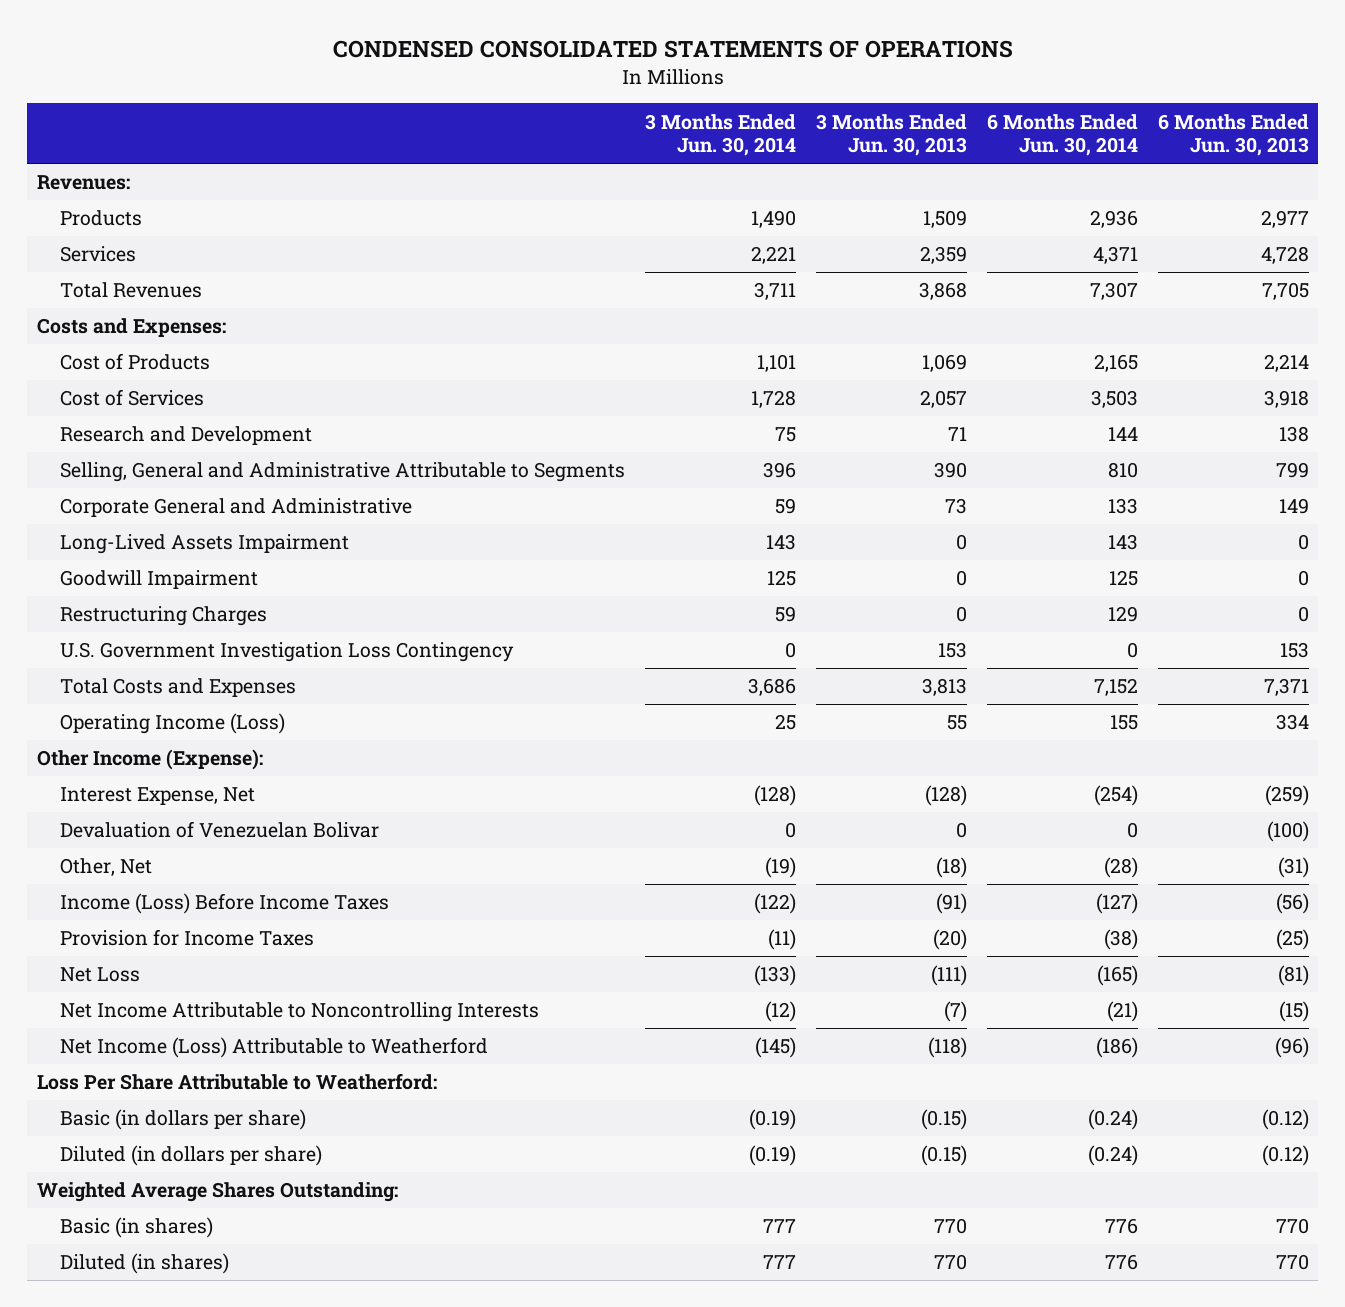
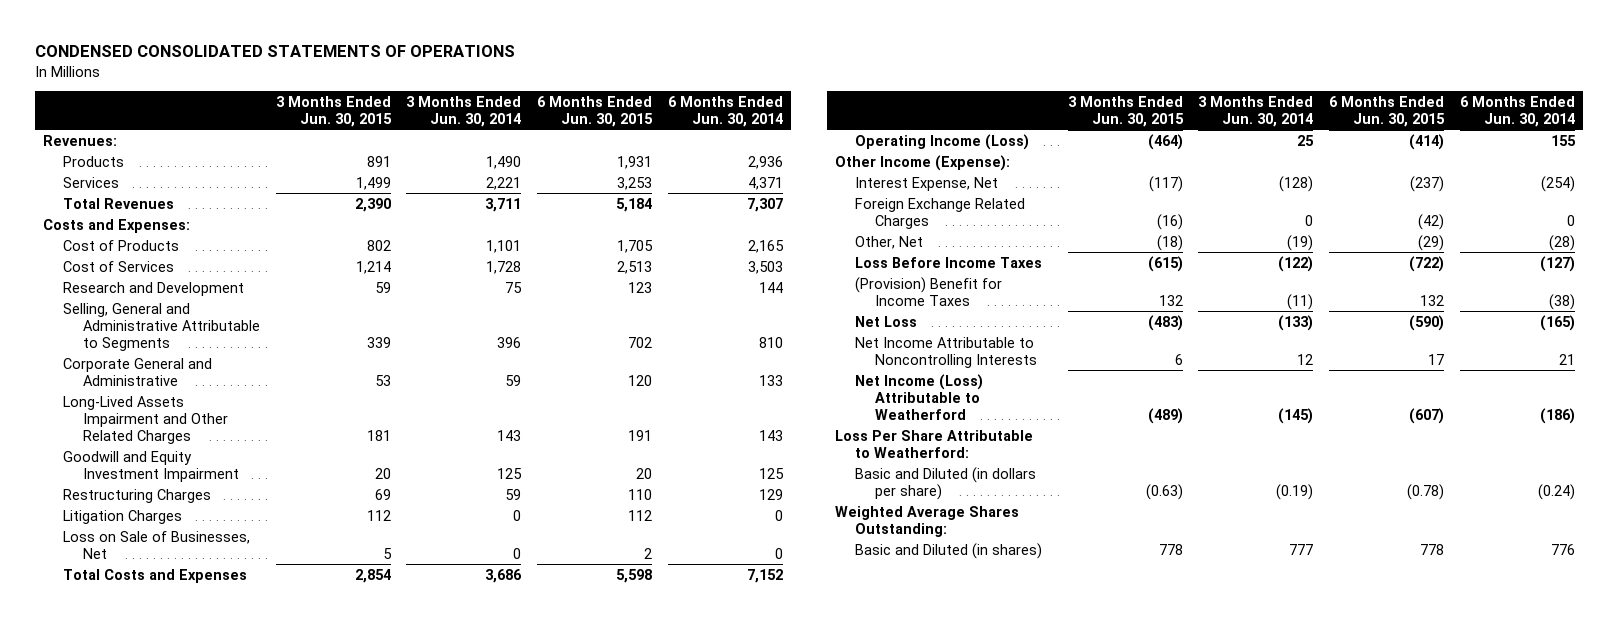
[815,113,967,156] 3 Months Ended Jun. 30, 2013 -> none
[1157,113,1309,156] 6 Months Ended Jun. 30, 2013 -> none
none -> [275,95,392,127] 3 Months Ended Jun. 30, 2015
none -> [537,95,654,127] 6 Months Ended Jun. 30, 2015
[60,534,350,555] Long-Lived Assets Impairment -> [62,395,228,444] Long-Lived Assets Impairment and Other Related Charges
[60,570,259,590] Goodwill Impairment -> [62,450,239,482] Goodwill and Equity Investment Impairment
[60,642,515,663] U.S. Government Investigation Loss Contingency -> [62,509,182,524] Litigation Charges
none -> [62,530,250,559] Loss on Sale of Businesses, Net
[60,821,380,839] Devaluation of Venezuelan Bolivar -> [854,197,1025,229] Foreign Exchange Related Charges
[60,893,390,915] Income (Loss) Before Income Taxes -> [854,256,1042,268] Loss Before Income Taxes
[60,929,315,947] Provision for Income Taxes -> [854,276,1002,306] (Provision) Benefit for Income Taxes
[764,1001,796,1023] (12) -> [1297,353,1314,365] 12
[1106,1001,1138,1023] (21) -> [1558,353,1575,365] 21
[60,1145,323,1167] Diluted (in dollars per share) -> none
[60,1109,307,1131] Basic (in dollars per share) -> [854,466,1036,500] Basic and Diluted (in dollars per share)
[60,1253,230,1275] Diluted (in shares) -> none
[60,1217,214,1239] Basic (in shares) -> [854,542,1042,559] Basic and Diluted (in shares)

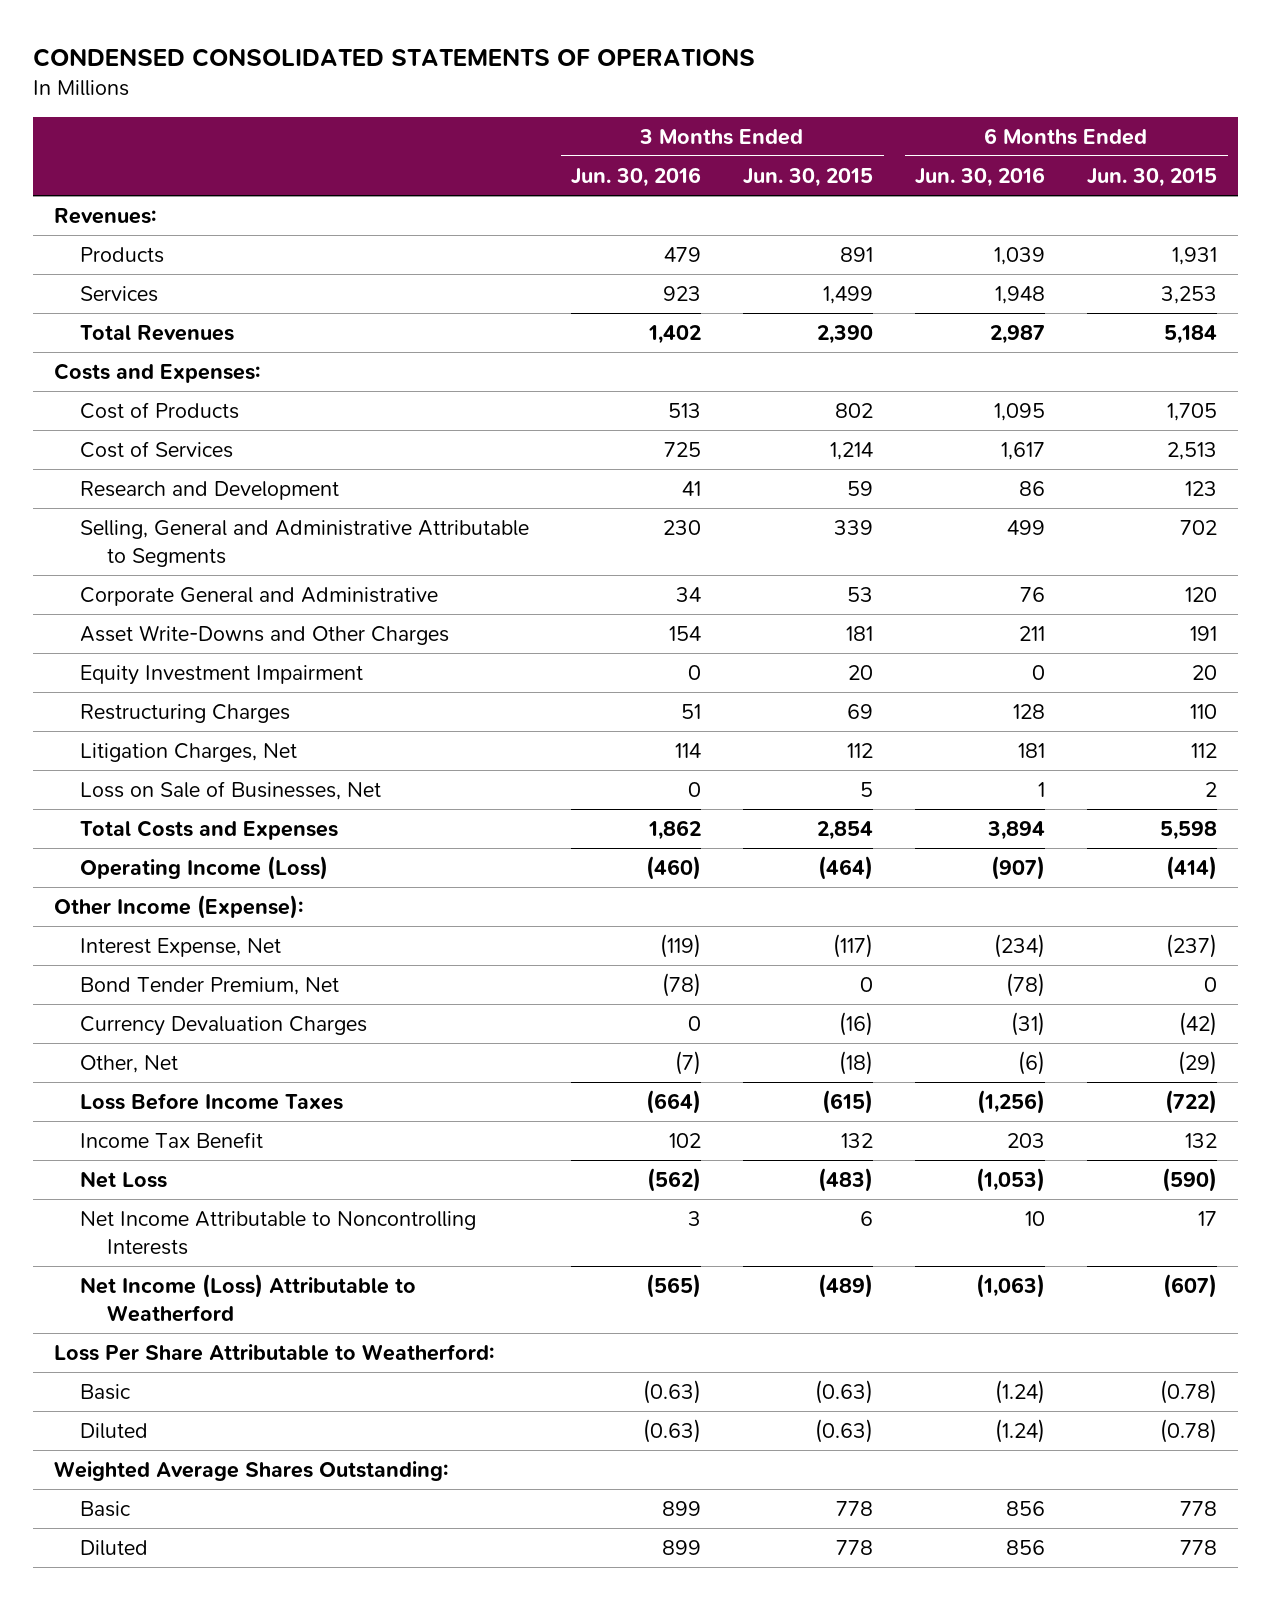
[406,95,522,127] 3 Months Ended Jun. 30, 2014 -> none
[667,95,783,127] 6 Months Ended Jun. 30, 2014 -> none
none -> [571,166,702,187] Jun. 30, 2016
none -> [915,166,1046,187] Jun. 30, 2016
[62,395,228,444] Long-Lived Assets Impairment and Other Related Charges -> [80,624,450,645] Asset Write-Downs and Other Charges
[62,450,239,482] Goodwill and Equity Investment Impairment -> [80,664,364,685] Equity Investment Impairment
[62,509,182,524] Litigation Charges -> [80,742,298,762] Litigation Charges, Net
none -> [80,976,340,995] Bond Tender Premium, Net
[854,197,1025,229] Foreign Exchange Related Charges -> [80,1015,368,1036] Currency Devaluation Charges
[854,276,1002,306] (Provision) Benefit for Income Taxes -> [80,1131,264,1148] Income Tax Benefit
[854,466,1036,500] Basic and Diluted (in dollars per share) -> [80,1383,132,1400] Basic
none -> [80,1422,149,1439] Diluted
[854,542,1042,559] Basic and Diluted (in shares) -> [80,1500,132,1517] Basic
none -> [80,1539,149,1556] Diluted

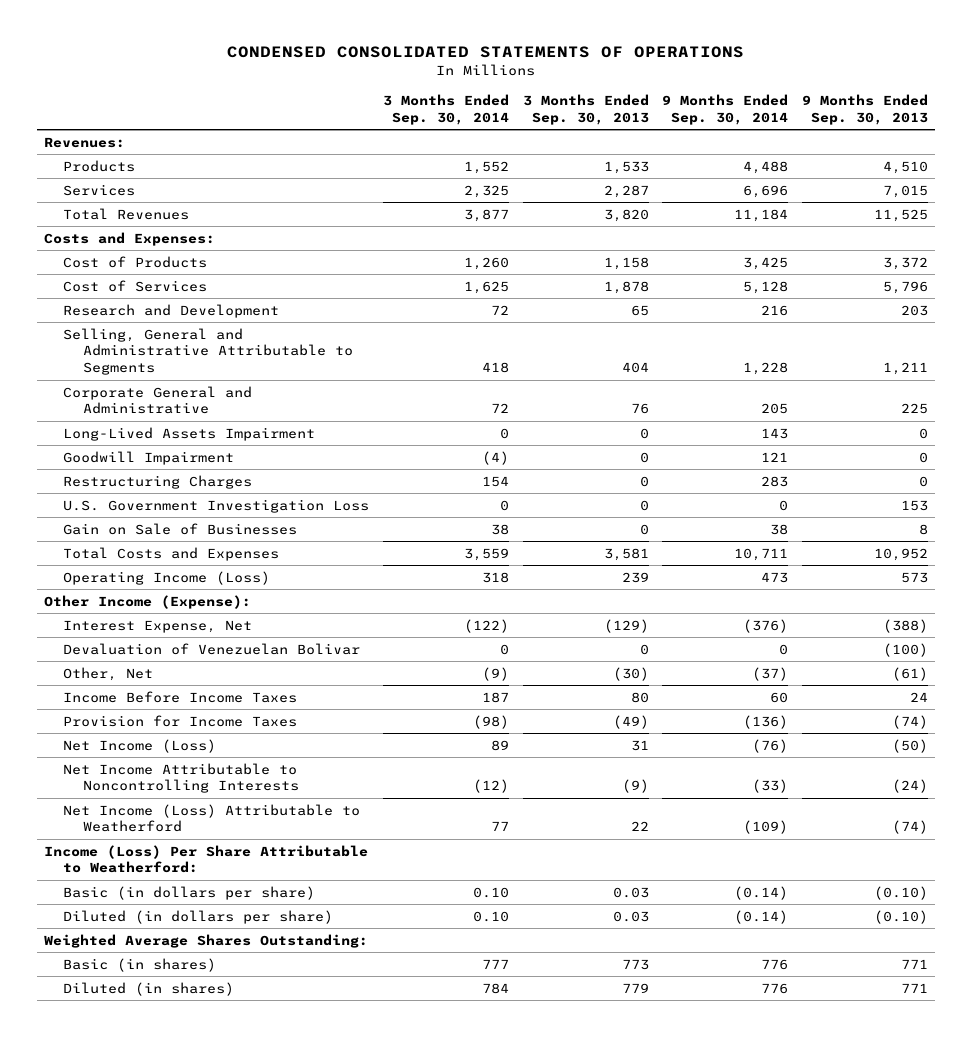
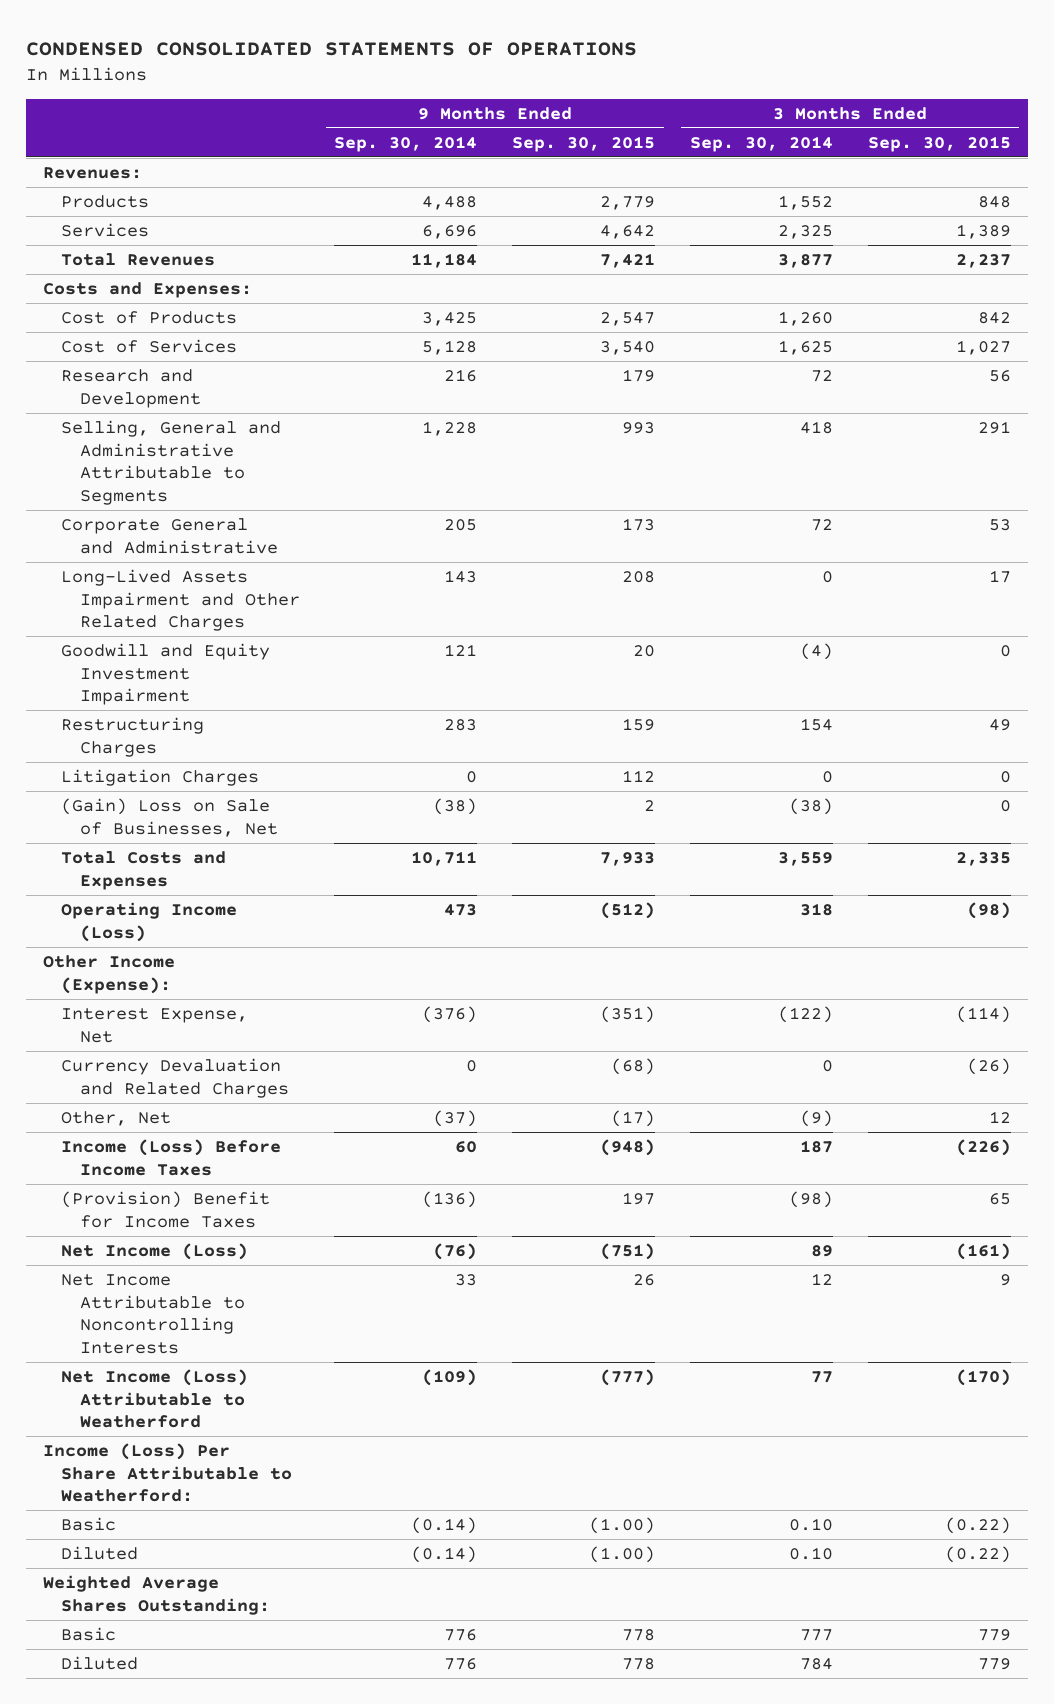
[522,94,649,125] 3 Months Ended Sep. 30, 2013 -> none
[802,94,929,125] 9 Months Ended Sep. 30, 2013 -> none
none -> [512,135,656,152] Sep. 30, 2015
none -> [867,135,1011,152] Sep. 30, 2015
[63,426,316,441] Long-Lived Assets Impairment -> [61,569,300,632] Long-Lived Assets Impairment and Other Related Charges
[63,450,235,465] Goodwill Impairment -> [61,643,271,706] Goodwill and Equity Investment Impairment
[63,498,370,513] U.S. Government Investigation Loss -> [61,769,260,787] Litigation Charges
[63,522,298,535] Gain on Sale of Businesses -> [61,798,278,837] (Gain) Loss on Sale of Businesses, Net
[491,523,510,535] 38 -> [788,798,833,816] (38)
[770,523,789,535] 38 -> [433,798,478,816] (38)
[63,642,361,655] Devaluation of Venezuelan Bolivar -> [61,1058,289,1098] Currency Devaluation and Related Charges
[63,690,298,703] Income Before Income Taxes -> [61,1139,282,1176] Income (Loss) Before Income Taxes
[63,714,298,727] Provision for Income Taxes -> [61,1191,271,1228] (Provision) Benefit for Income Taxes
[473,779,510,794] (12) -> [810,1273,833,1286] 12
[752,779,789,794] (33) -> [455,1274,478,1287] 33
[63,885,316,900] Basic (in dollars per share) -> [61,1517,117,1532] Basic
[63,909,334,924] Diluted (in dollars per share) -> [61,1546,139,1561] Diluted
[63,957,217,972] Basic (in shares) -> [61,1627,117,1642] Basic
[63,981,235,996] Diluted (in shares) -> [61,1656,139,1671] Diluted

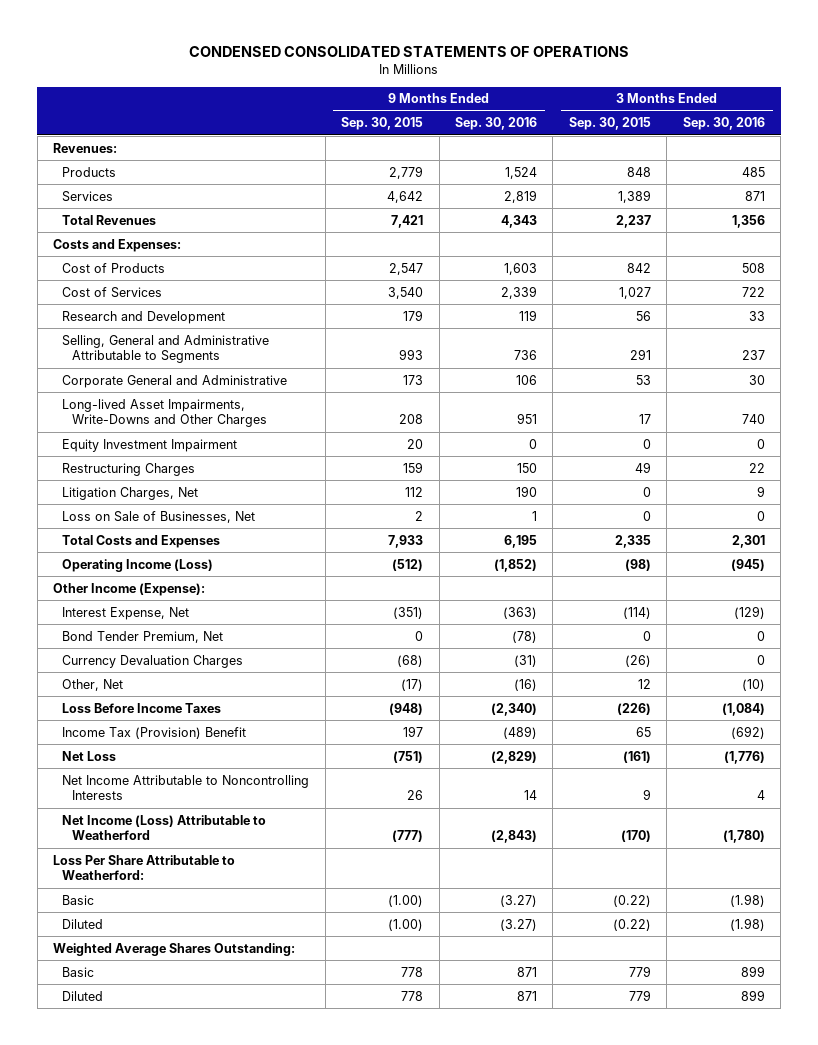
[334,135,478,152] Sep. 30, 2014 -> none
[689,135,833,152] Sep. 30, 2014 -> none
none -> [455,117,538,131] Sep. 30, 2016
none -> [682,117,765,131] Sep. 30, 2016
[61,569,300,632] Long-Lived Assets Impairment and Other Related Charges -> [62,398,267,428] Long-lived Asset Impairments, Write-Downs and Other Charges
[61,643,271,706] Goodwill and Equity Investment Impairment -> [62,438,238,452] Equity Investment Impairment
[61,769,260,787] Litigation Charges -> [62,486,199,500] Litigation Charges, Net
[61,798,278,837] (Gain) Loss on Sale of Businesses, Net -> [62,510,256,523] Loss on Sale of Businesses, Net
none -> [62,630,224,643] Bond Tender Premium, Net
[61,1058,289,1098] Currency Devaluation and Related Charges -> [62,654,244,668] Currency Devaluation Charges
[61,1139,282,1176] Income (Loss) Before Income Taxes -> [62,702,222,713] Loss Before Income Taxes
[61,1191,271,1228] (Provision) Benefit for Income Taxes -> [62,726,247,739] Income Tax (Provision) Benefit
[61,1243,249,1261] Net Income (Loss) -> [62,750,117,761] Net Loss
[43,1443,293,1503] Income (Loss) Per Share Attributable to Weatherford: -> [52,854,235,881] Loss Per Share Attributable to Weatherford:

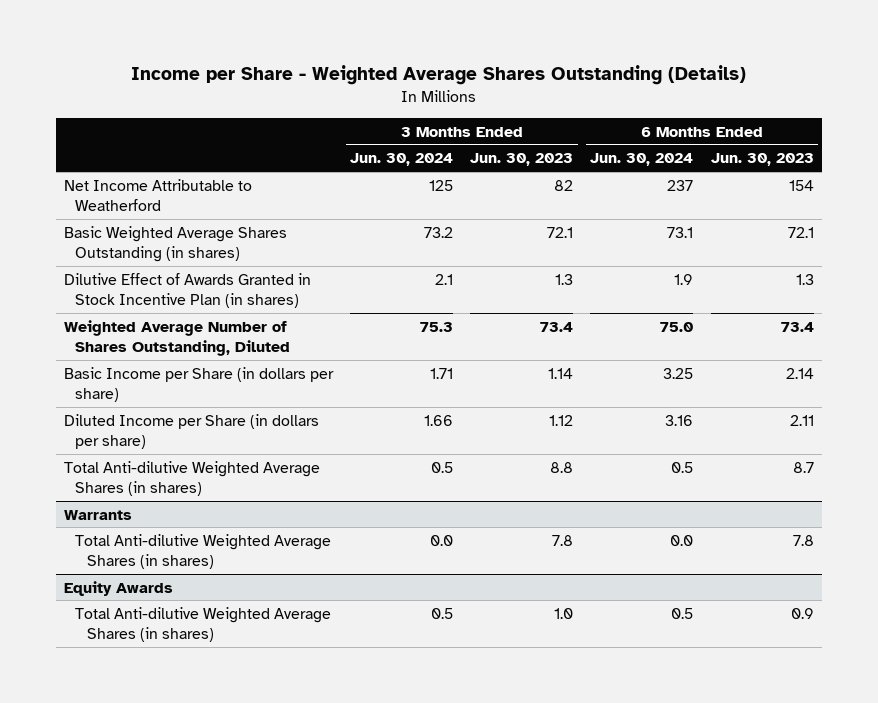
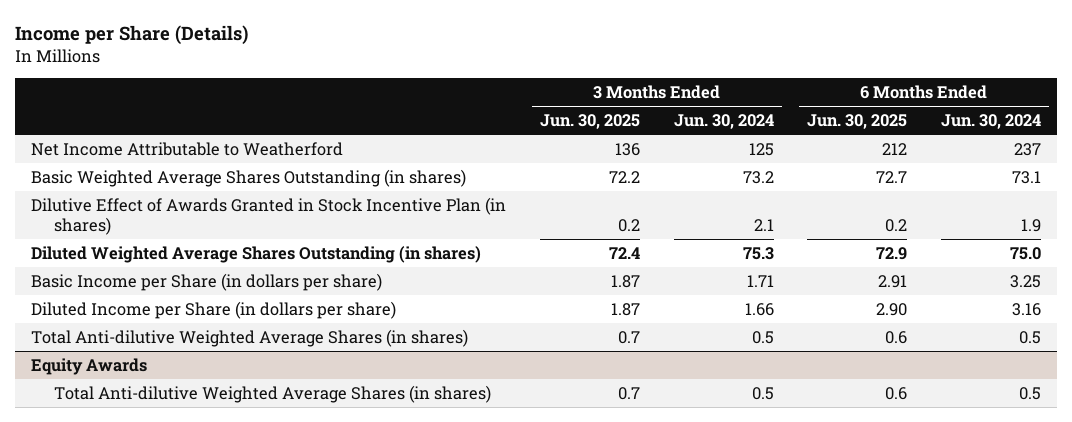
[130,65,746,86] Income per Share - Weighted Average Shares Outstanding (Details) -> [14,24,248,45] Income per Share (Details)
[470,153,574,167] Jun. 30, 2023 -> none
[710,153,814,167] Jun. 30, 2023 -> none
none -> [540,113,641,129] Jun. 30, 2025
none -> [807,113,908,129] Jun. 30, 2025
[64,319,291,357] Weighted Average Number of Shares Outstanding, Diluted -> [31,245,482,263] Diluted Weighted Average Shares Outstanding (in shares)
[64,509,133,520] Warrants -> none
[75,533,332,570] Total Anti-dilutive Weighted Average Shares (in shares) -> none

